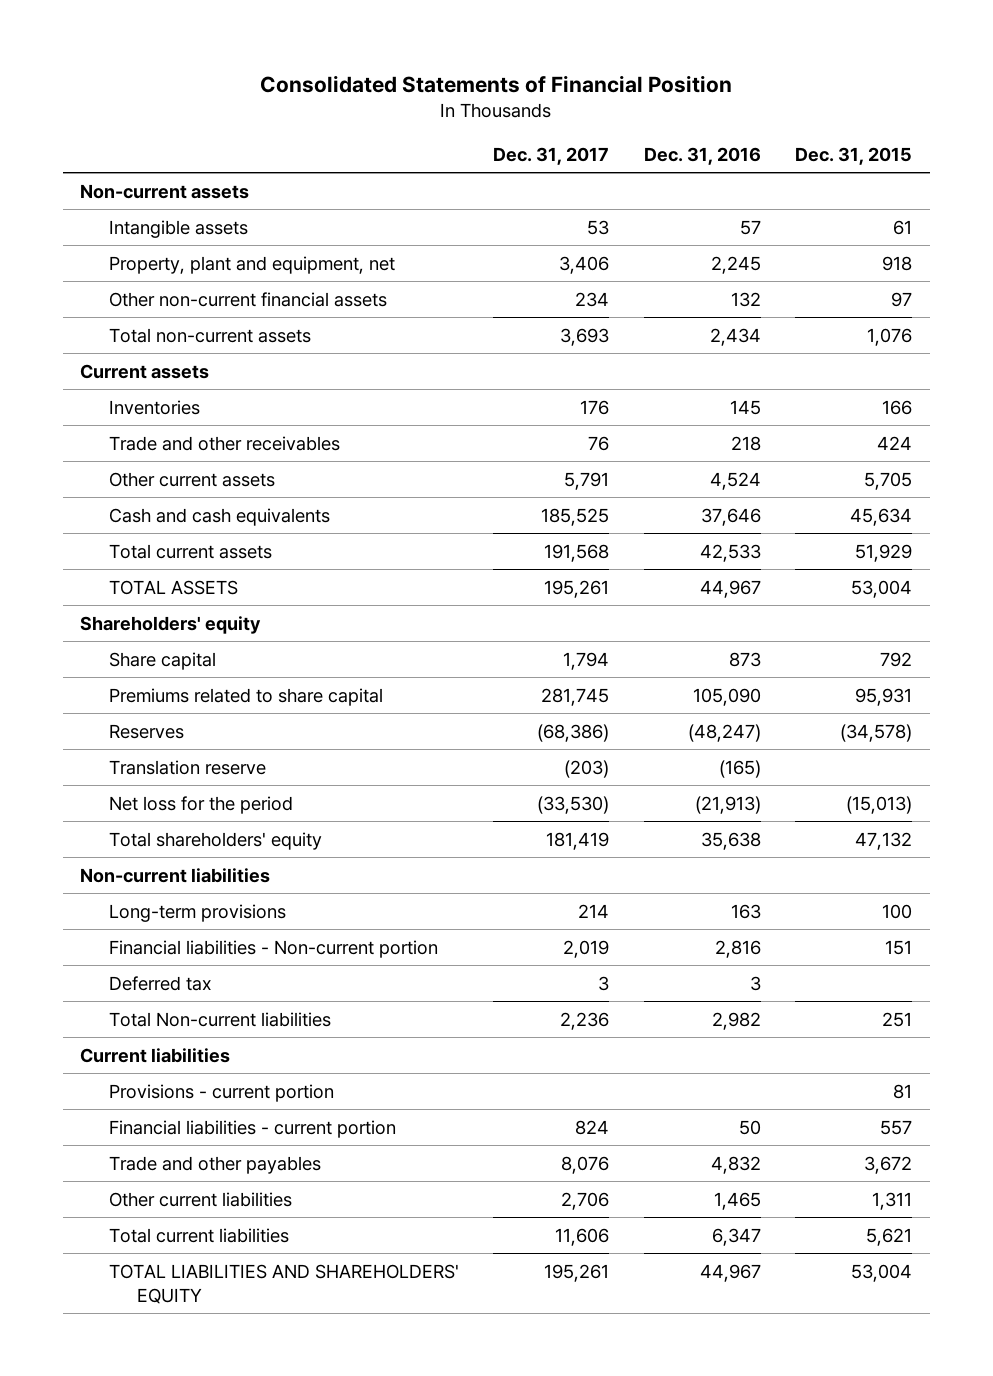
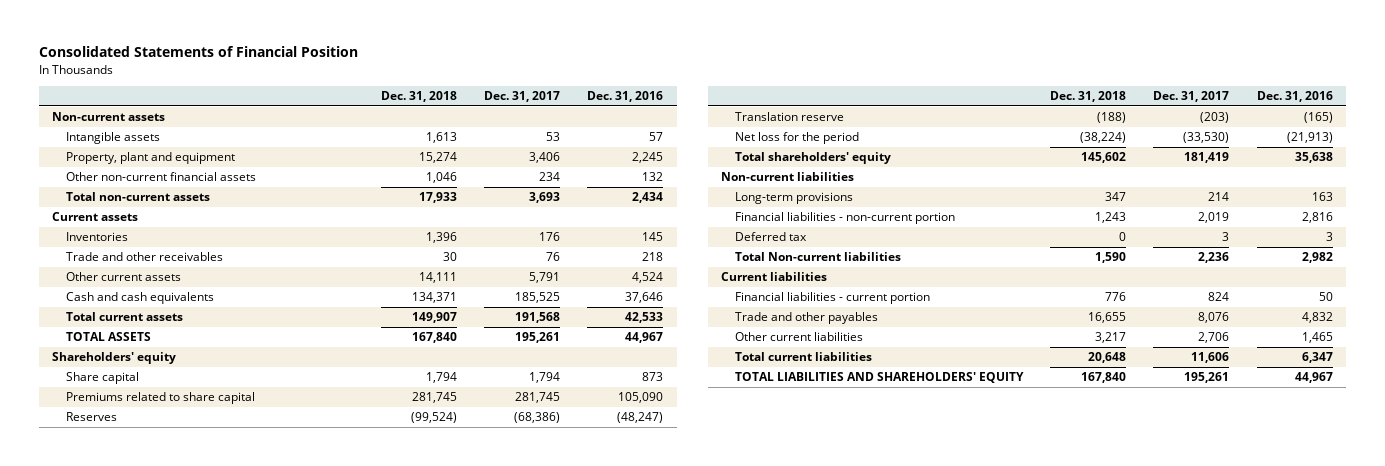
[795,146,913,165] Dec. 31, 2015 -> none
none -> [380,91,457,103] Dec. 31, 2018
[108,255,395,274] Property, plant and equipment, net -> [65,152,235,165] Property, plant and equipment
[108,939,438,958] Financial liabilities - Non-current portion -> [734,212,955,225] Financial liabilities - non-current portion
[108,1083,334,1102] Provisions - current portion -> none

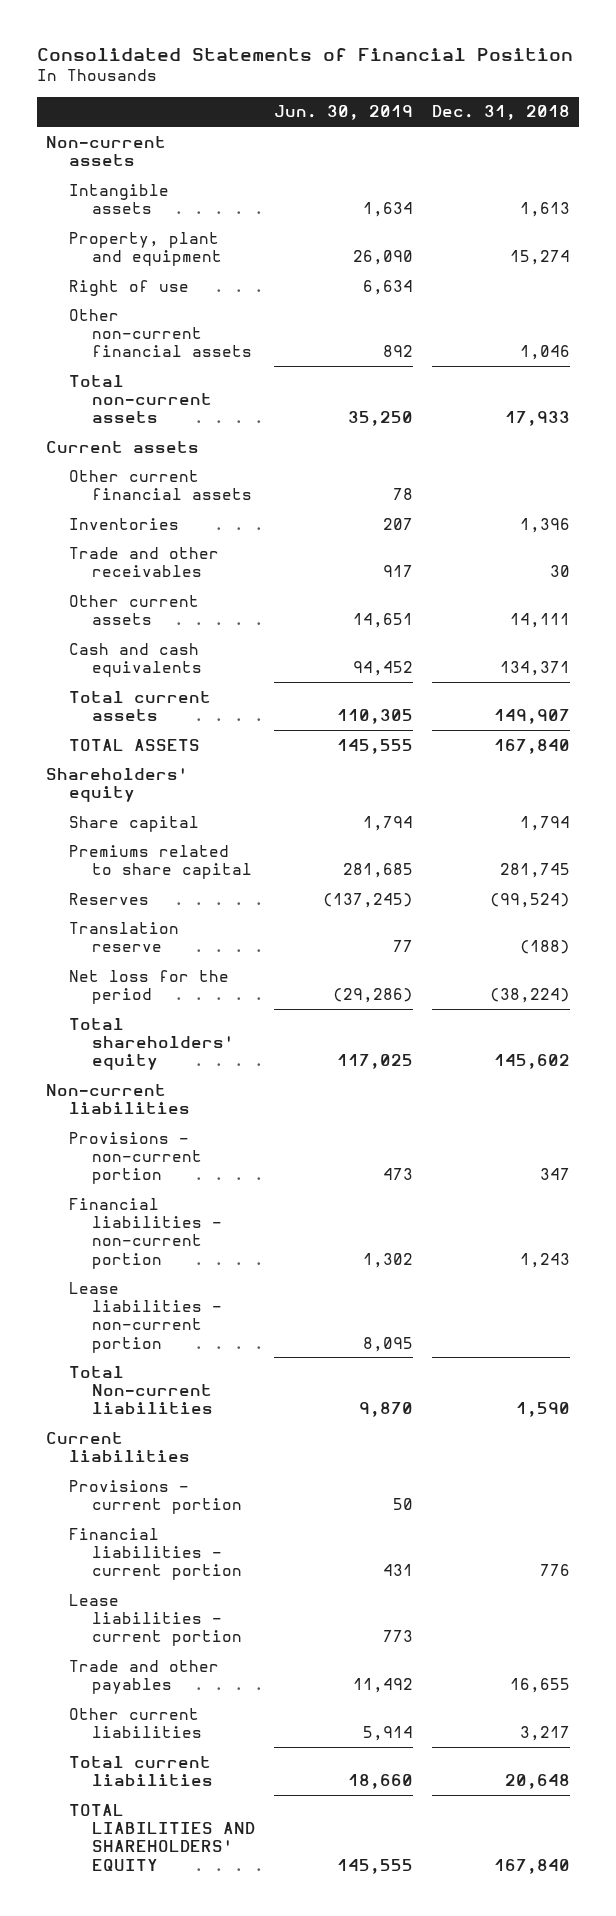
[484,91,561,103] Dec. 31, 2017 -> none
[587,91,664,103] Dec. 31, 2016 -> none
none -> [273,105,413,121] Jun. 30, 2019
none -> [68,279,189,296] Right of use
none -> [68,469,252,500] Other current financial assets
[734,192,853,205] Long-term provisions -> [68,1131,202,1185] Provisions - non-current portion
[734,232,807,242] Deferred tax -> none
none -> [68,1281,222,1353] Lease liabilities - non-current portion
none -> [68,1479,242,1514] Provisions - current portion
none -> [68,1593,242,1647] Lease liabilities - current portion

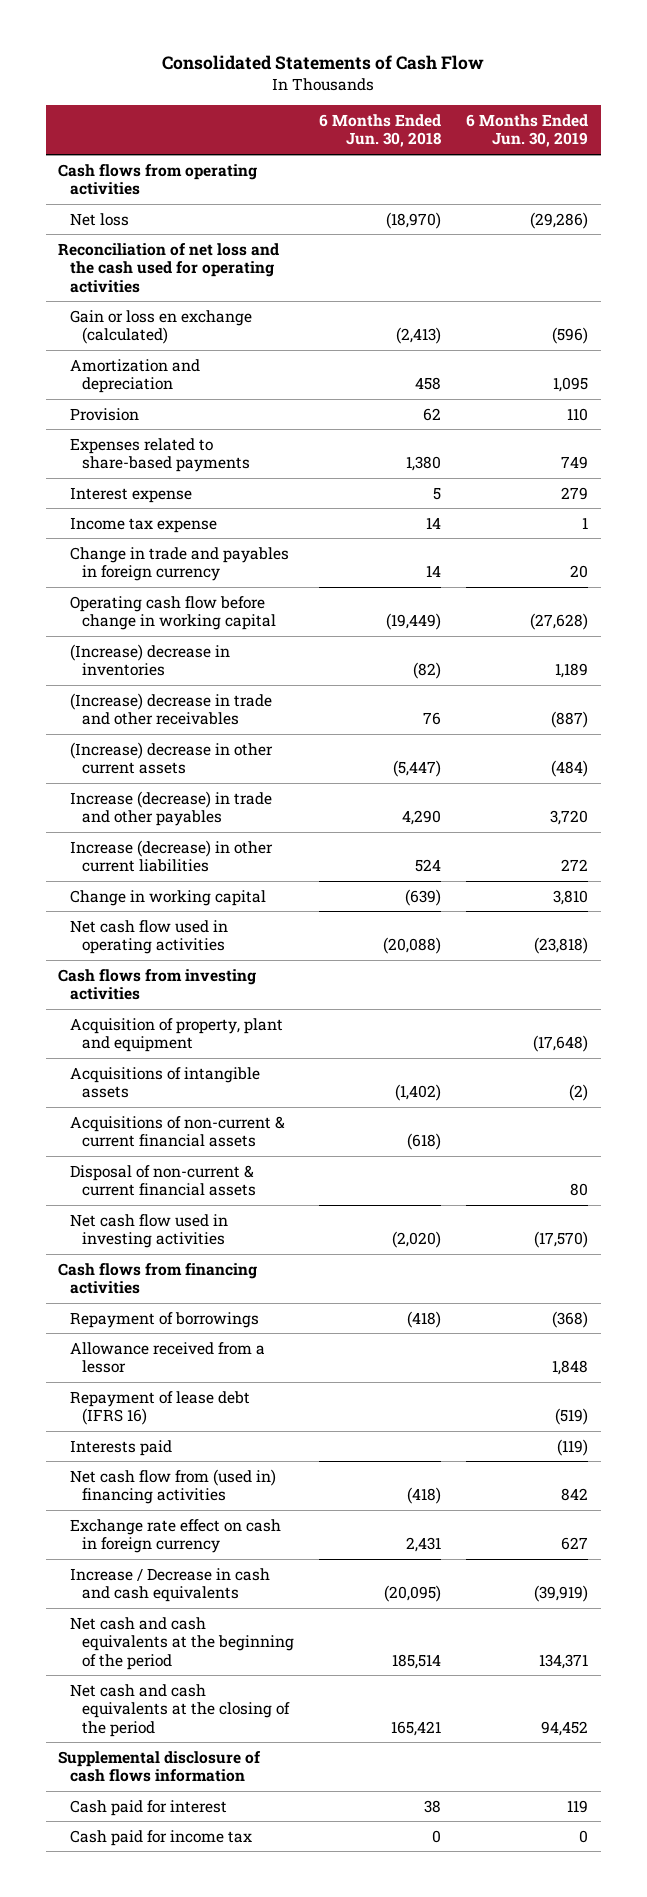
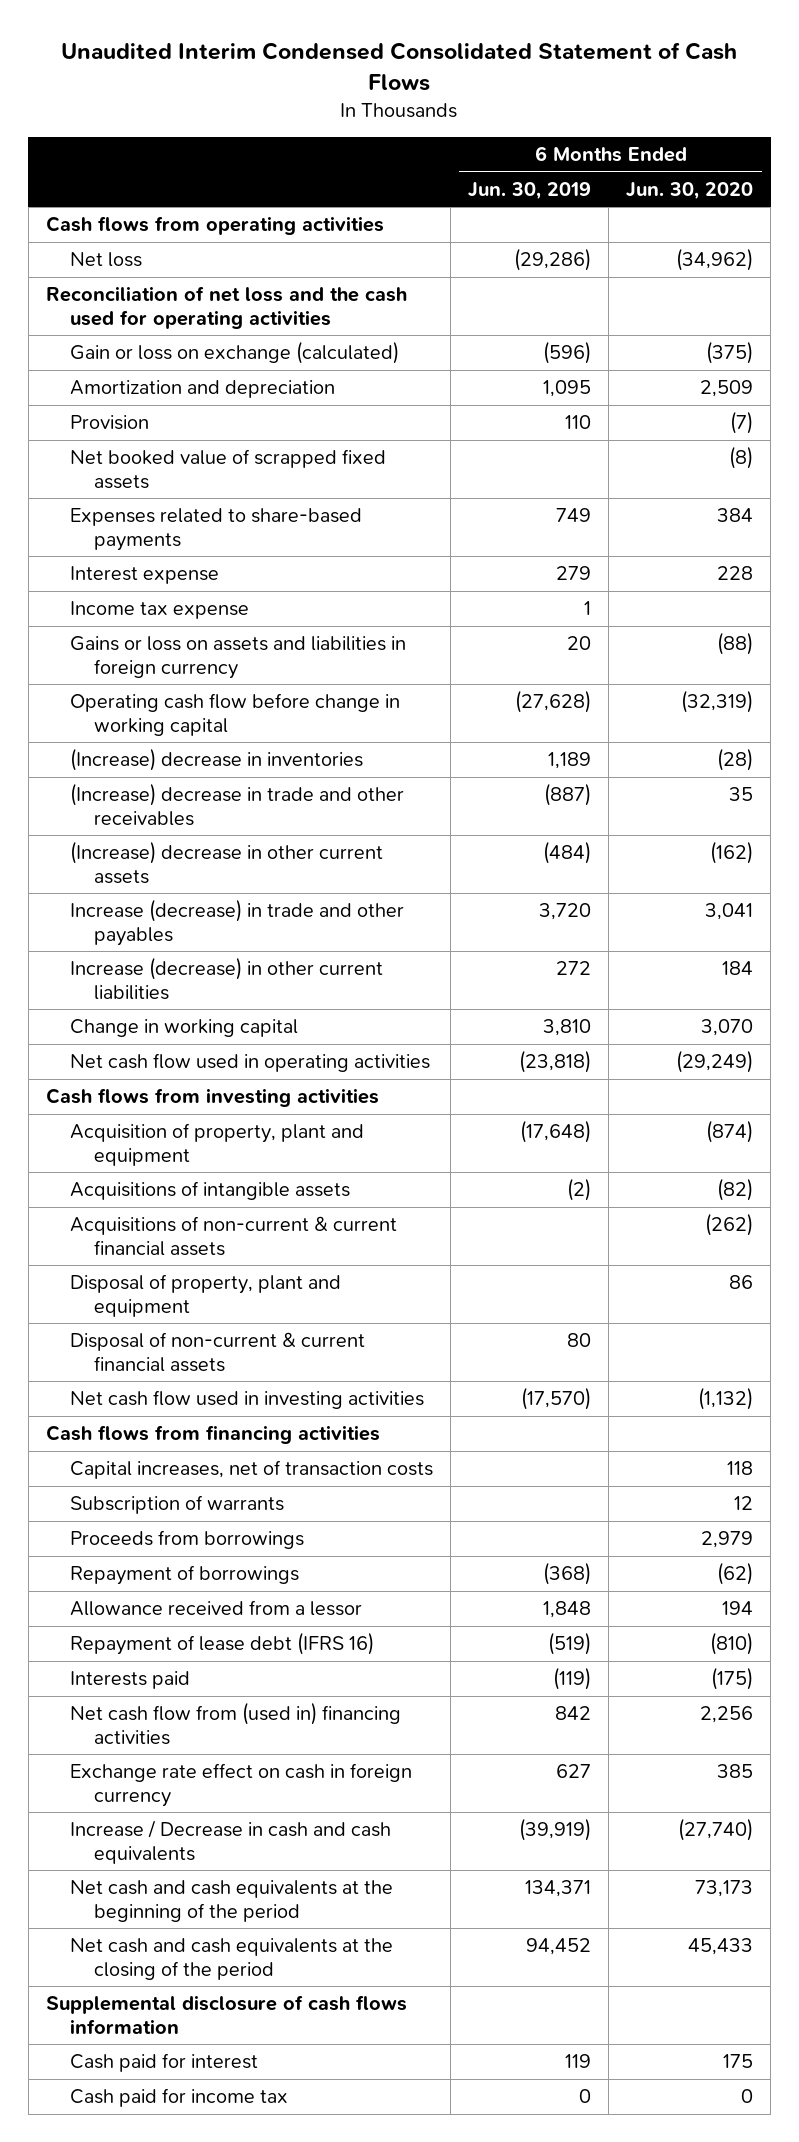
[162,55,485,71] Consolidated Statements of Cash Flow -> [61,42,738,92] Unaudited Interim Condensed Consolidated Statement of Cash Flows
[319,113,442,148] 6 Months Ended Jun. 30, 2018 -> none
none -> [626,181,754,200] Jun. 30, 2020
[70,309,253,345] Gain or loss en exchange (calculated) -> [70,341,400,365] Gain or loss on exchange (calculated)
none -> [70,449,387,489] Net booked value of scrapped fixed assets
[70,546,290,582] Change in trade and payables in foreign currency -> none
none -> [70,636,407,679] Gains or loss on assets and liabilities in foreign currency
none -> [70,1274,342,1317] Disposal of property, plant and equipment
none -> [70,1460,434,1480] Capital increases, net of transaction costs
none -> [70,1495,285,1515] Subscription of warrants
none -> [70,1530,305,1550] Proceeds from borrowings

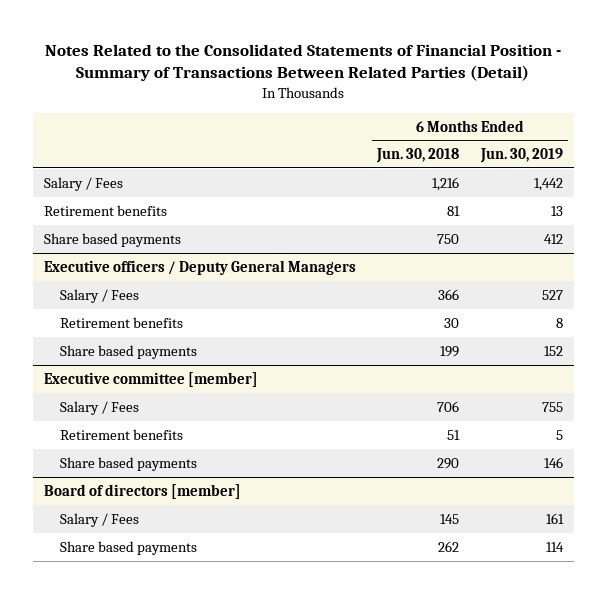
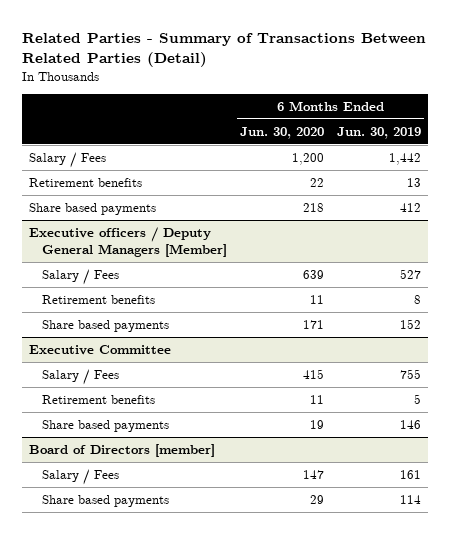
[45,43,562,82] Notes Related to the Consolidated Statements of Financial Position - Summary of Transactions Between Related Parties (Detail) -> [22,32,427,68] Related Parties - Summary of Transactions Between Related Parties (Detail)
[376,148,460,164] Jun. 30, 2018 -> none
none -> [240,126,325,139] Jun. 30, 2020
[43,259,356,275] Executive officers / Deputy General Managers -> [29,226,227,257] Executive officers / Deputy General Managers [Member]
[43,371,258,387] Executive committee [member] -> [29,344,172,355] Executive Committee
[43,483,241,499] Board of directors [member] -> [29,443,216,457] Board of Directors [member]

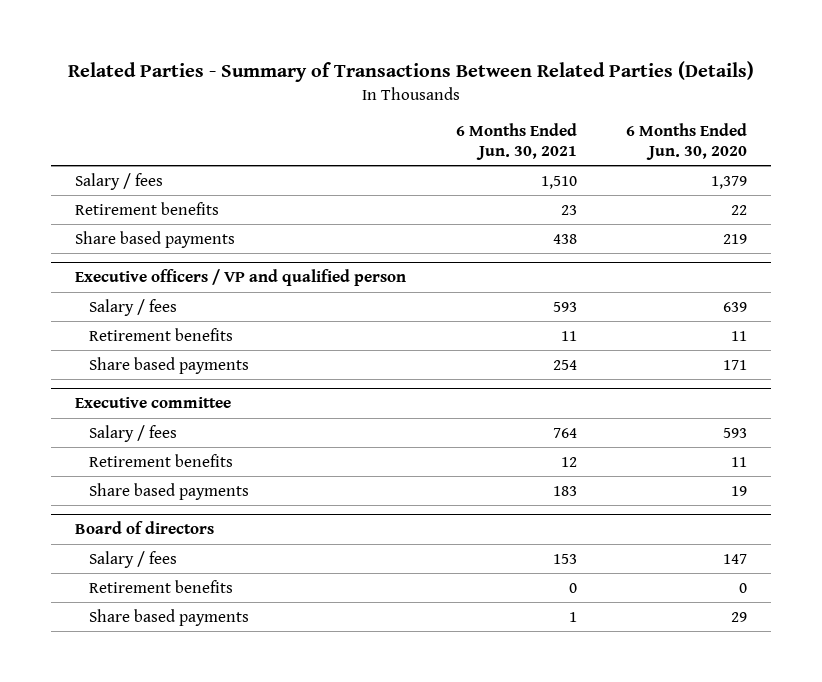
[22,32,427,68] Related Parties - Summary of Transactions Between Related Parties (Detail) -> [68,60,755,82] Related Parties - Summary of Transactions Between Related Parties (Details)
[337,126,422,139] Jun. 30, 2019 -> none
none -> [455,123,577,160] 6 Months Ended Jun. 30, 2021
[29,151,107,168] Salary / Fees -> [75,172,164,190] Salary / fees
[292,152,325,165] 1,200 -> [710,175,747,189] 1,379
[29,226,227,257] Executive officers / Deputy General Managers [Member] -> none
[303,202,325,212] 218 -> [722,233,747,244] 219
none -> [75,269,407,287] Executive officers / VP and qualified person
[41,268,119,285] Salary / Fees -> [88,298,177,316] Salary / fees
[29,344,172,355] Executive Committee -> [75,397,232,409] Executive committee
[41,368,119,385] Salary / Fees -> [88,424,177,442] Salary / fees
[303,368,325,379] 415 -> [722,427,747,438] 593
[29,443,216,457] Board of Directors [member] -> [75,521,215,535] Board of directors
[41,468,119,485] Salary / Fees -> [88,550,177,568] Salary / fees
none -> [88,579,233,593] Retirement benefits

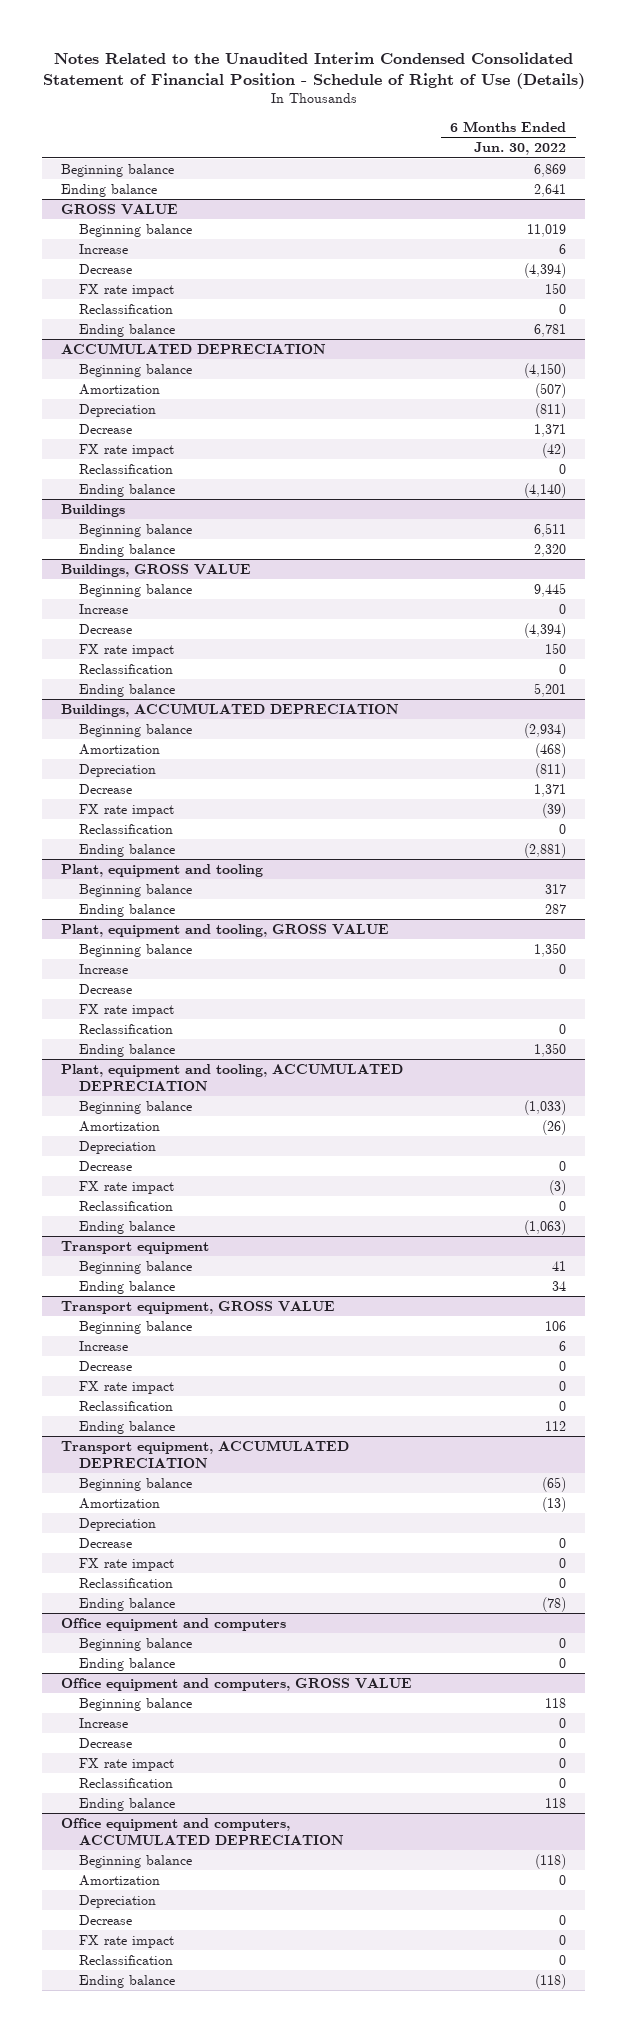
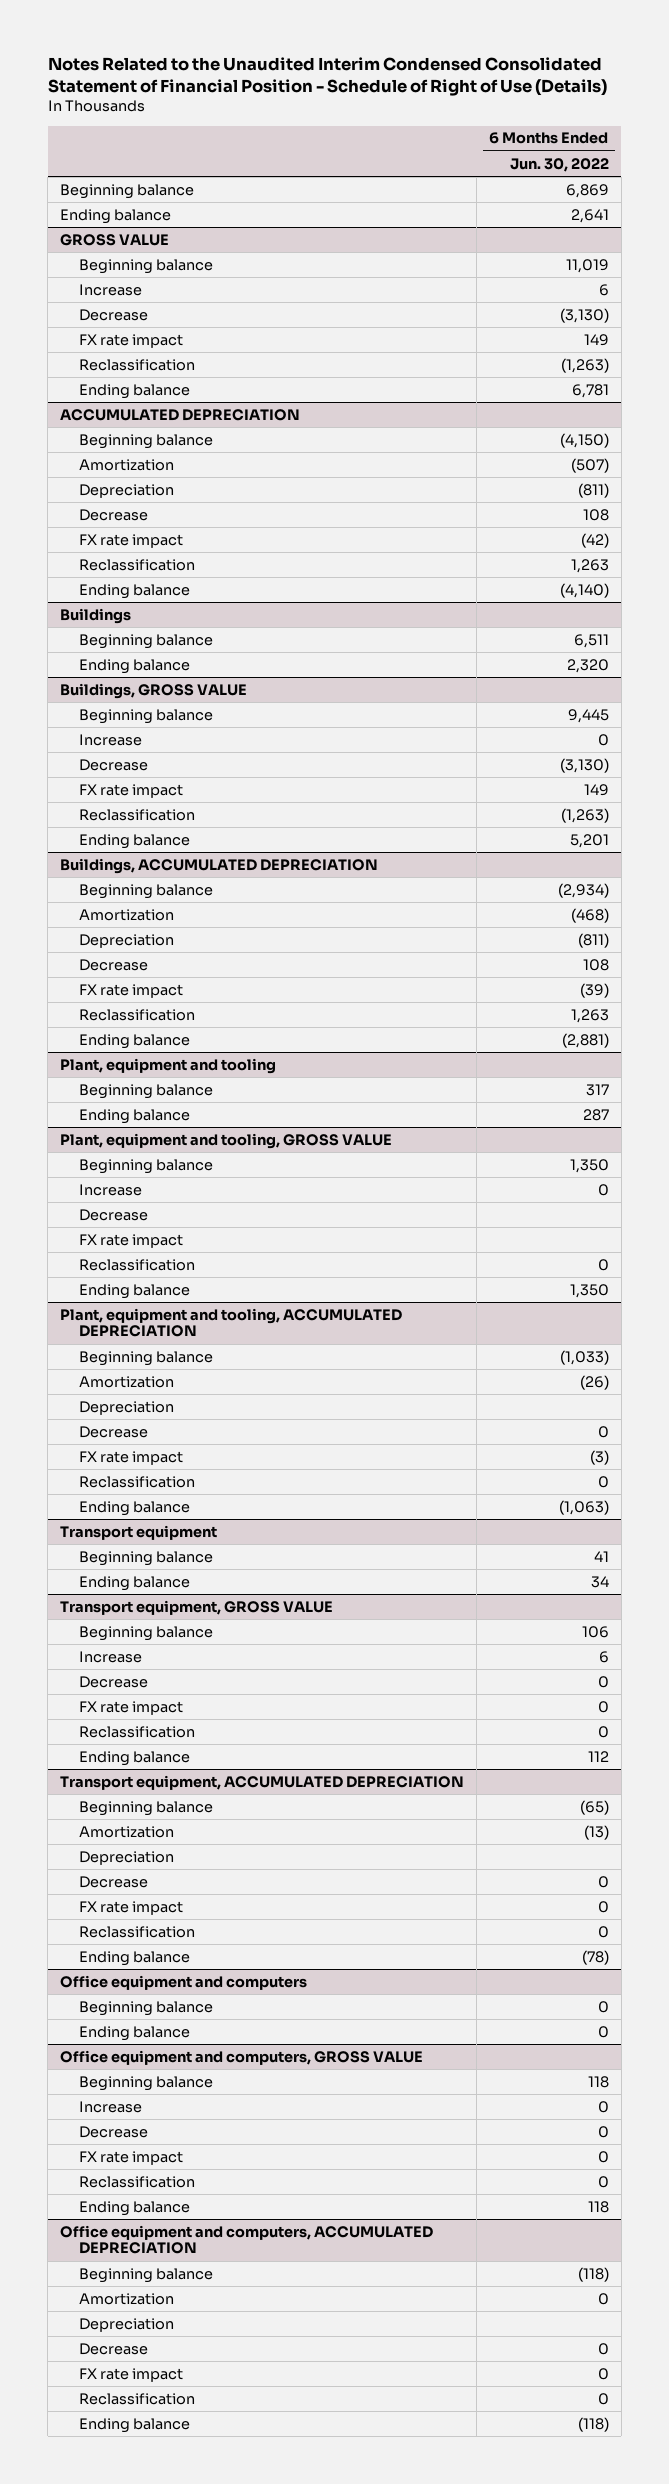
[524,262,567,278] (4,394) -> [559,307,609,323] (3,130)
[545,282,567,294] 150 -> [583,333,609,346] 149
[559,303,567,314] 0 -> [560,357,609,373] (1,263)
[534,423,567,437] 1,371 -> [582,508,609,521] 108
[559,463,567,474] 0 -> [570,558,609,573] 1,263
[524,622,567,638] (4,394) -> [559,757,609,773] (3,130)
[545,642,567,654] 150 -> [583,783,609,796] 149
[559,663,567,674] 0 -> [560,807,609,823] (1,263)
[534,783,567,797] 1,371 -> [582,958,609,971] 108
[559,823,567,834] 0 -> [570,1008,609,1023] 1,263

